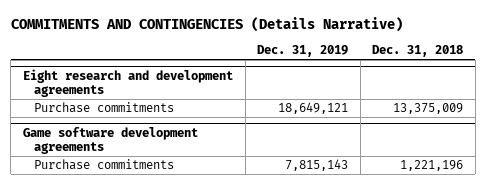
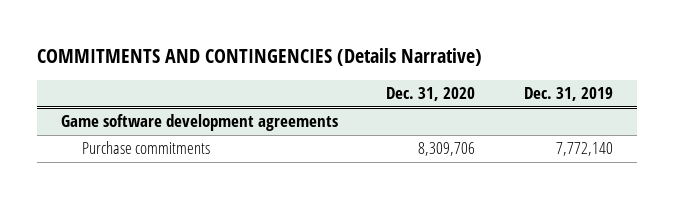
[372,45,464,58] Dec. 31, 2018 -> none
none -> [386,87,476,102] Dec. 31, 2020
[22,69,233,97] Eight research and development agreements -> none
[33,102,174,114] Purchase commitments -> none
[285,159,349,172] 7,815,143 -> [556,142,614,157] 7,772,140

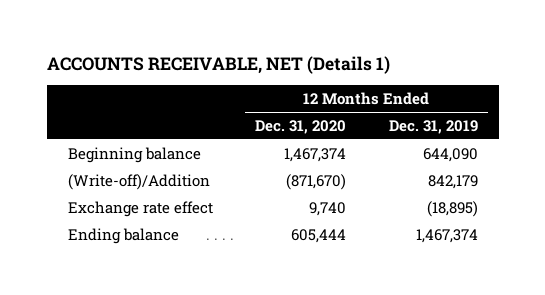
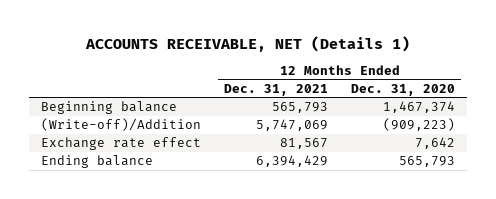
[388,119,478,134] Dec. 31, 2019 -> none
none -> [224,83,329,96] Dec. 31, 2021
[286,173,347,190] (871,670) -> [383,118,456,132] (909,223)
[309,201,347,216] 9,740 -> [415,137,456,150] 7,642
[291,228,347,243] 605,444 -> [399,156,456,168] 565,793

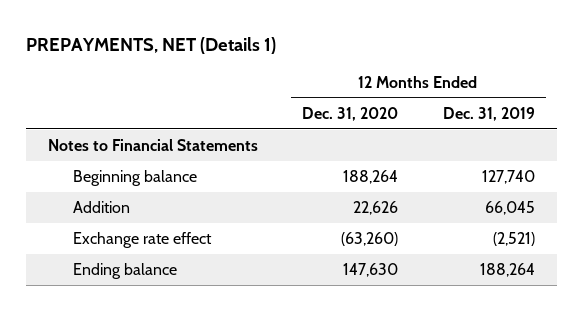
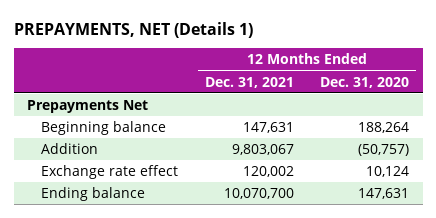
[442,106,535,121] Dec. 31, 2019 -> none
none -> [204,76,294,88] Dec. 31, 2021
[47,139,258,152] Notes to Financial Statements -> none
none -> [27,99,149,113] Prepayments Net
[353,201,399,216] 22,626 -> [358,143,410,156] (50,757)
[341,232,399,247] (63,260) -> [366,165,410,177] 10,124
[343,263,399,278] 147,630 -> [358,187,410,199] 147,631

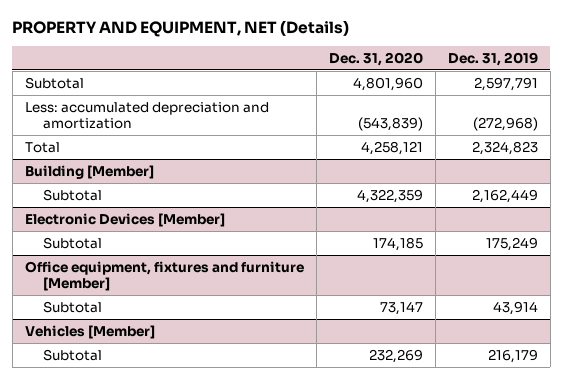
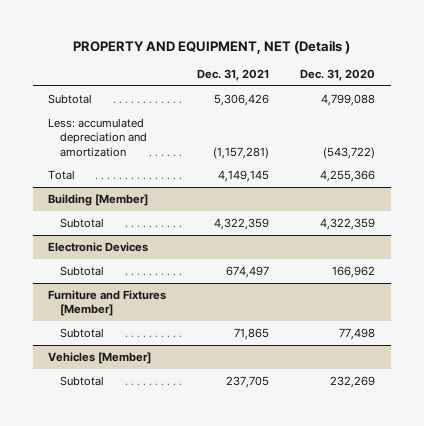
[12,19,350,37] PROPERTY AND EQUIPMENT, NET (Details) -> [72,39,350,54] PROPERTY AND EQUIPMENT, NET (Details )
[447,52,538,67] Dec. 31, 2019 -> none
none -> [197,69,270,82] Dec. 31, 2021
[352,76,423,91] 4,801,960 -> [321,93,376,106] 4,799,088
[357,116,423,131] (543,839) -> [323,146,376,159] (543,722)
[360,140,423,155] 4,258,121 -> [320,169,376,182] 4,255,366
[24,212,225,227] Electronic Devices [Member] -> [48,241,149,252] Electronic Devices
[372,236,423,251] 174,185 -> [332,265,376,278] 166,962
[24,260,304,291] Office equipment, fixtures and furniture [Member] -> [48,289,167,317] Furniture and Fixtures [Member]
[379,300,423,315] 73,147 -> [339,327,376,340] 77,498

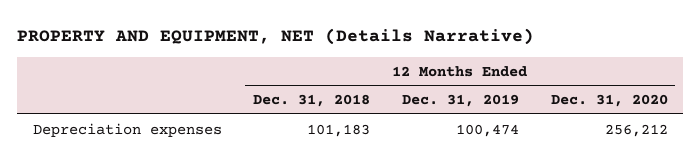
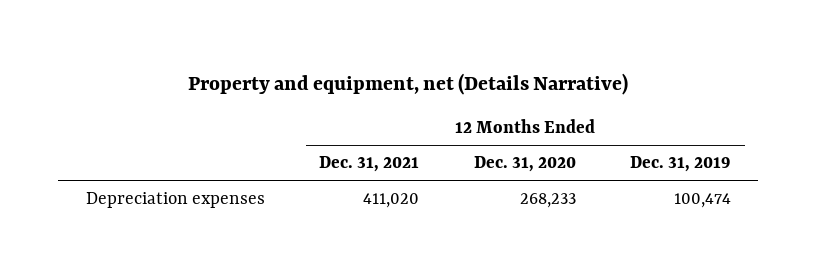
[16,28,534,46] PROPERTY AND EQUIPMENT, NET (Details Narrative) -> [188,72,629,95] Property and equipment, net (Details Narrative)
[253,94,371,108] Dec. 31, 2018 -> none
none -> [319,156,420,173] Dec. 31, 2021
[604,123,668,137] 256,212 -> [519,193,576,209] 268,233

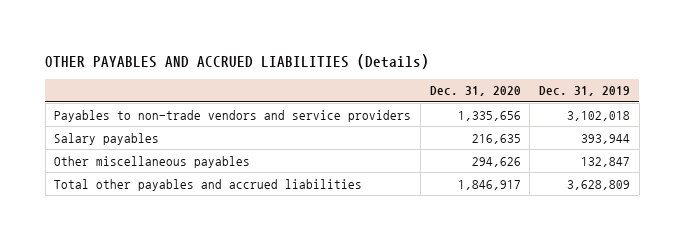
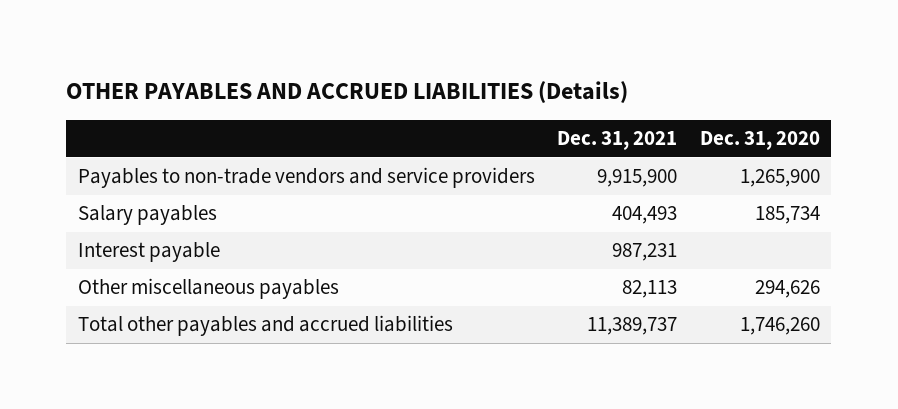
[539,86,631,97] Dec. 31, 2019 -> none
none -> [557,131,678,151] Dec. 31, 2021
[457,110,521,121] 1,335,656 -> [740,169,821,188] 1,265,900
[471,133,521,144] 216,635 -> [755,206,821,225] 185,734
none -> [77,242,220,263] Interest payable
[457,179,521,190] 1,846,917 -> [740,317,821,336] 1,746,260

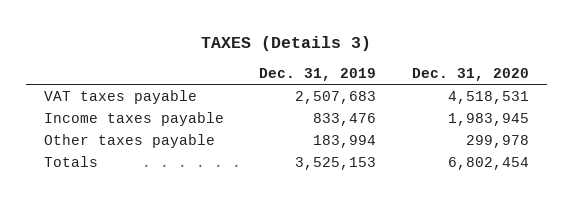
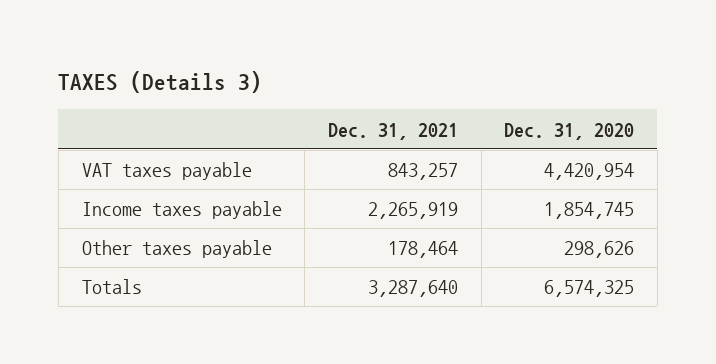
[259,68,377,82] Dec. 31, 2019 -> none
none -> [327,122,458,140] Dec. 31, 2021
[448,90,530,104] 4,518,531 -> [544,163,635,181] 4,420,954
[448,112,530,126] 1,983,945 -> [544,202,635,220] 1,854,745
[466,134,530,148] 299,978 -> [564,241,635,259] 298,626
[448,156,530,170] 6,802,454 -> [544,280,635,298] 6,574,325

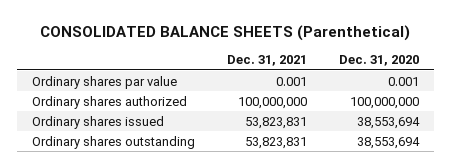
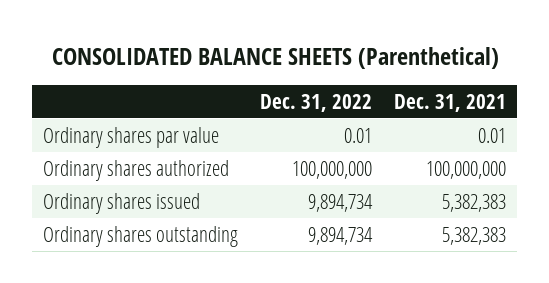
[338,55,419,67] Dec. 31, 2020 -> none
none -> [260,94,373,113] Dec. 31, 2022
[275,76,307,86] 0.001 -> [477,127,506,143] 0.01
[244,116,307,129] 53,823,831 -> [441,193,506,212] 5,382,383
[244,136,307,149] 53,823,831 -> [441,226,506,245] 5,382,383

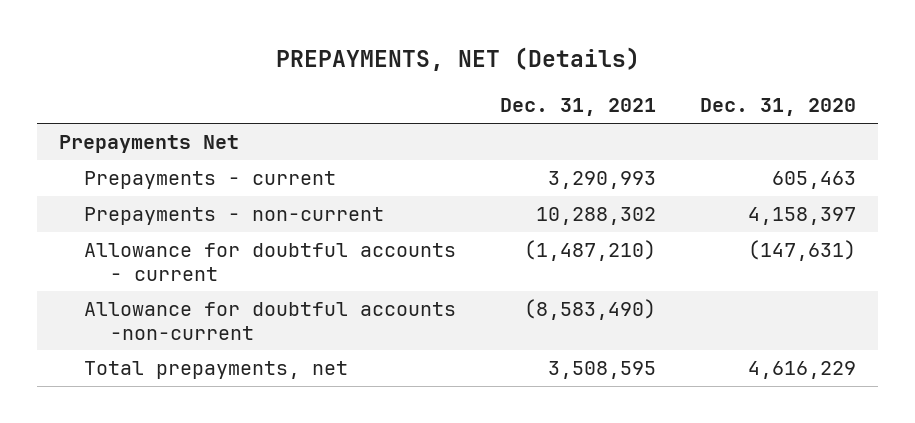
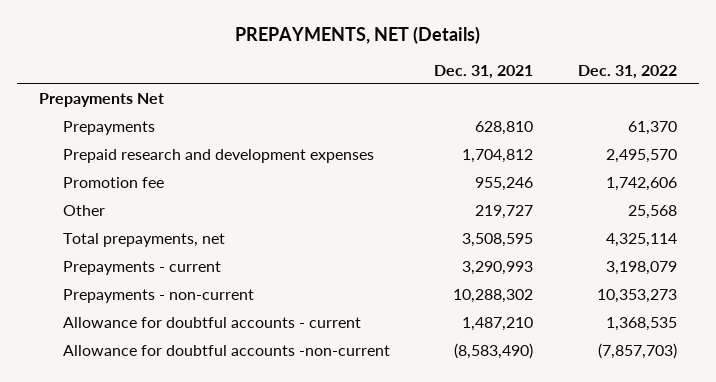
[700,98,857,117] Dec. 31, 2020 -> none
none -> [577,64,677,79] Dec. 31, 2022
none -> [63,121,156,136] Prepayments
none -> [63,149,375,164] Prepaid research and development expenses
none -> [63,177,165,189] Promotion fee
none -> [63,205,106,217] Other
[84,361,349,380] Total prepayments, net -> [63,233,226,248] Total prepayments, net
[524,240,657,262] (1,487,210) -> [462,317,534,332] 1,487,210

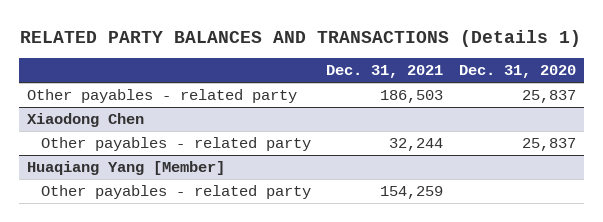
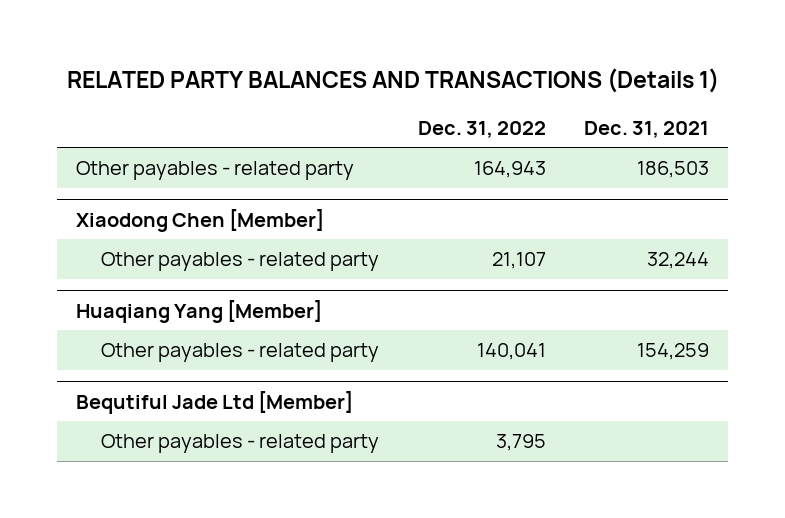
[459,65,577,79] Dec. 31, 2020 -> none
none -> [417,120,546,138] Dec. 31, 2022
[26,113,144,128] Xiaodong Chen -> [76,208,325,232] Xiaodong Chen [Member]
none -> [76,390,354,414] Bequtiful Jade Ltd [Member]
none -> [101,434,380,454] Other payables - related party

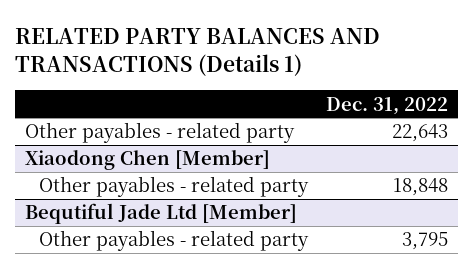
[584,120,710,138] Dec. 31, 2021 -> none
[473,161,546,179] 164,943 -> [392,124,449,143] 22,643
[76,299,323,323] Huaqiang Yang [Member] -> none
[101,343,380,363] Other payables - related party -> none
[491,252,546,270] 21,107 -> [393,178,449,197] 18,848

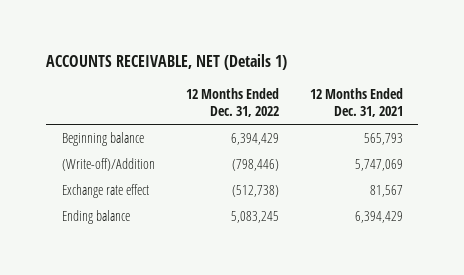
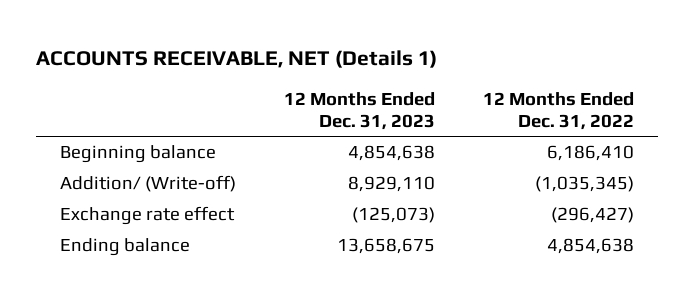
[309,87,403,117] 12 Months Ended Dec. 31, 2021 -> none
none -> [284,91,436,130] 12 Months Ended Dec. 31, 2023
[230,132,279,145] 6,394,429 -> [546,145,634,162] 6,186,410
[61,157,155,171] (Write-off)/Addition -> [60,175,237,193] Addition/ (Write-off)
[231,158,279,171] (798,446) -> [534,176,634,193] (1,035,345)
[231,184,279,197] (512,738) -> [550,207,634,224] (296,427)
[230,210,279,223] 5,083,245 -> [546,238,634,255] 4,854,638

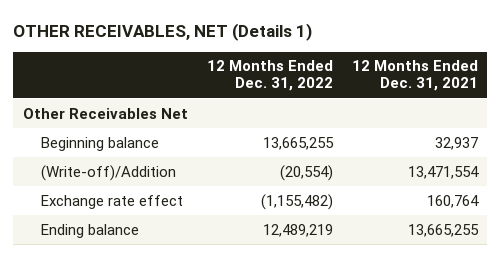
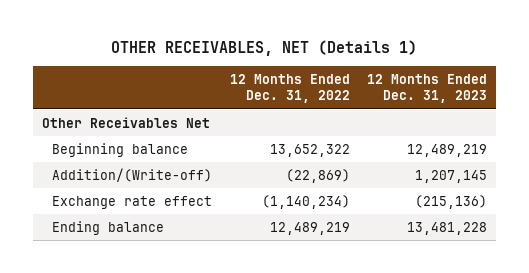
[351,60,478,92] 12 Months Ended Dec. 31, 2021 -> none
none -> [366,74,487,104] 12 Months Ended Dec. 31, 2023
[262,136,334,150] 13,665,255 -> [269,143,350,157] 13,652,322
[40,164,176,181] (Write-off)/Addition -> [52,167,213,182] Addition/(Write-off)
[279,164,333,181] (20,554) -> [285,168,350,183] (22,869)
[260,193,333,210] (1,155,482) -> [261,194,350,209] (1,140,234)

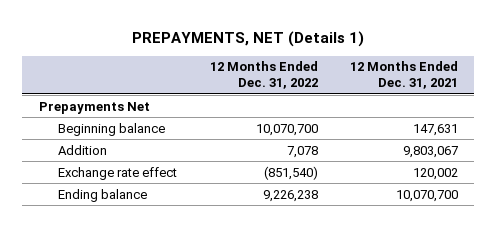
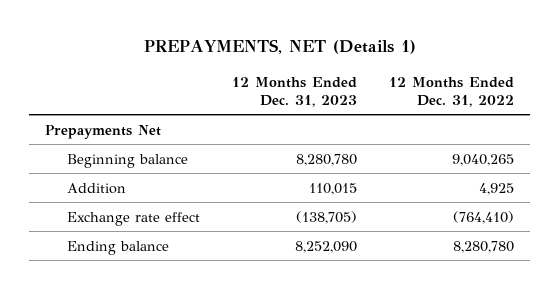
[350,61,459,90] 12 Months Ended Dec. 31, 2021 -> none
none -> [232,76,358,107] 12 Months Ended Dec. 31, 2023
[255,123,318,136] 10,070,700 -> [452,153,515,166] 9,040,265
[286,145,318,158] 7,078 -> [479,182,515,195] 4,925
[263,165,318,180] (851,540) -> [453,210,515,224] (764,410)
[262,189,318,202] 9,226,238 -> [453,240,515,253] 8,280,780

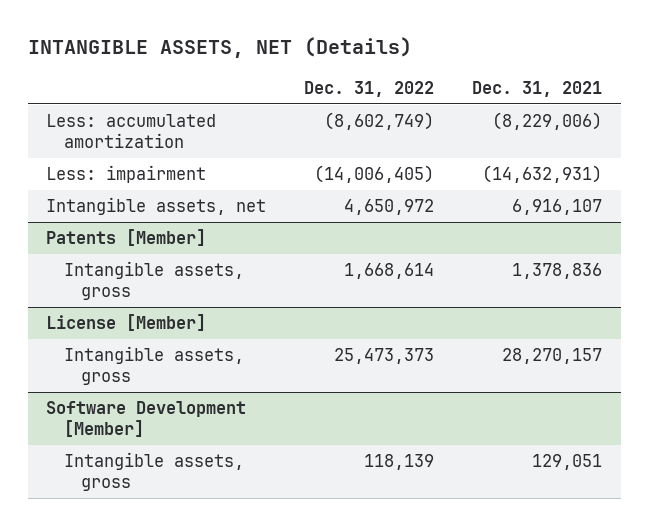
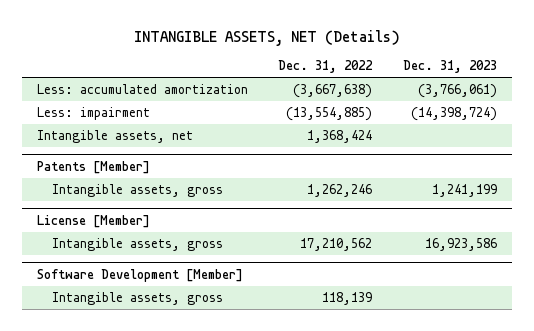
[472,80,603,97] Dec. 31, 2021 -> none
none -> [402,60,497,74] Dec. 31, 2023
[324,112,435,131] (8,602,749) -> [293,83,373,98] (3,667,638)
[314,165,435,184] (14,006,405) -> [286,106,373,121] (13,554,885)
[344,199,435,216] 4,650,972 -> [307,129,373,143] 1,368,424
[344,263,435,280] 1,668,614 -> [307,183,373,197] 1,262,246
[334,348,435,365] 25,473,373 -> [300,237,373,251] 17,210,562

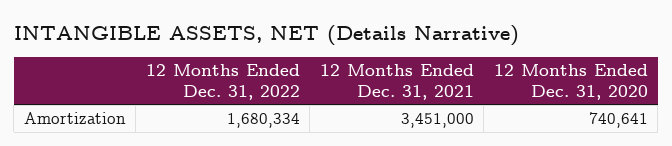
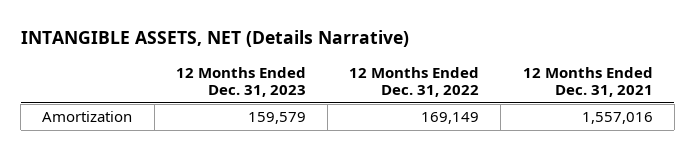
[493,64,648,100] 12 Months Ended Dec. 31, 2020 -> none
none -> [175,66,306,98] 12 Months Ended Dec. 31, 2023
[226,113,300,129] 1,680,334 -> [421,112,480,125] 169,149
[400,113,474,129] 3,451,000 -> [581,112,653,125] 1,557,016

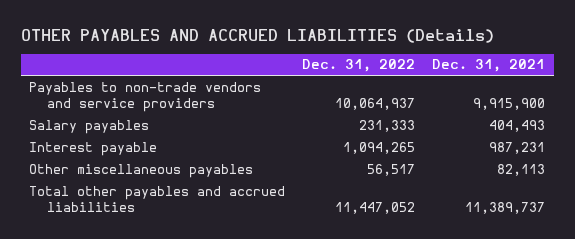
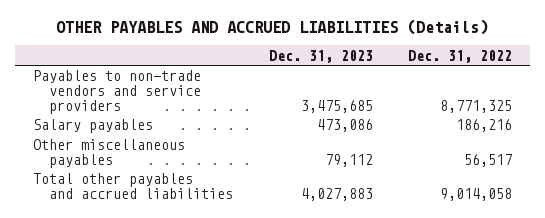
[432,59,546,73] Dec. 31, 2021 -> none
none -> [268,49,373,63] Dec. 31, 2023
[29,141,158,156] Interest payable -> none
[335,98,416,111] 10,064,937 -> [440,99,513,113] 8,771,325
[359,119,416,132] 231,333 -> [456,119,513,133] 186,216
[335,202,416,215] 11,447,052 -> [440,187,513,201] 9,014,058

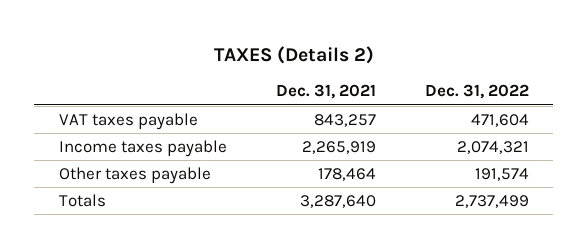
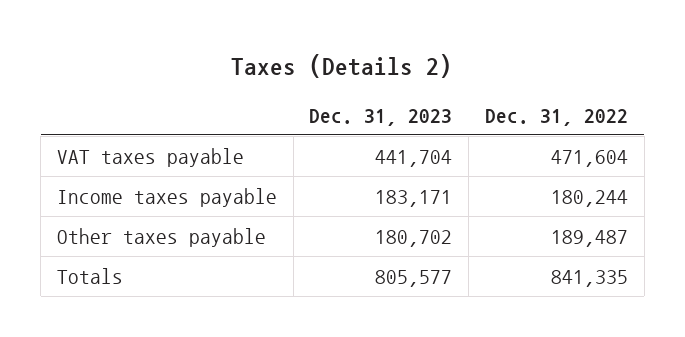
[213,45,374,64] TAXES (Details 2) -> [231,53,453,78] Taxes (Details 2)
[275,84,376,100] Dec. 31, 2021 -> none
none -> [309,108,453,126] Dec. 31, 2023
[456,140,529,154] 2,074,321 -> [550,189,628,207] 180,244
[474,167,529,181] 191,574 -> [550,229,628,247] 189,487
[454,194,529,208] 2,737,499 -> [550,269,628,287] 841,335

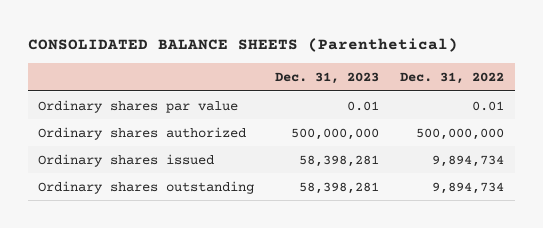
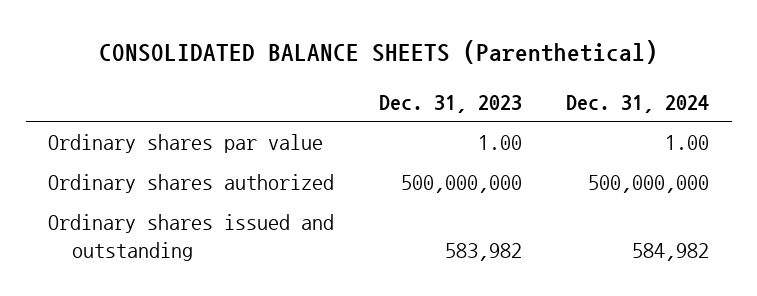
[400,72,505,85] Dec. 31, 2022 -> none
none -> [566,94,710,113] Dec. 31, 2024
[347,100,380,111] 0.01 -> [477,134,522,150] 1.00
[38,180,255,194] Ordinary shares outstanding -> none
[38,153,215,167] Ordinary shares issued -> [48,213,335,261] Ordinary shares issued and outstanding
[299,154,380,167] 58,398,281 -> [444,242,522,261] 583,982

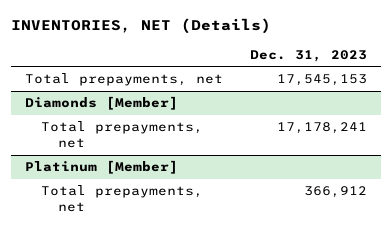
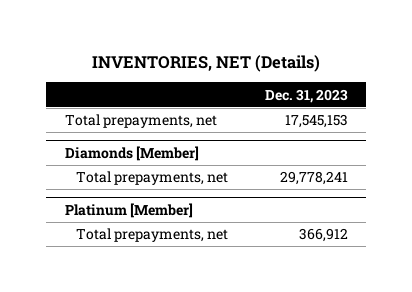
[277,122,368,135] 17,178,241 -> [279,171,348,186] 29,778,241

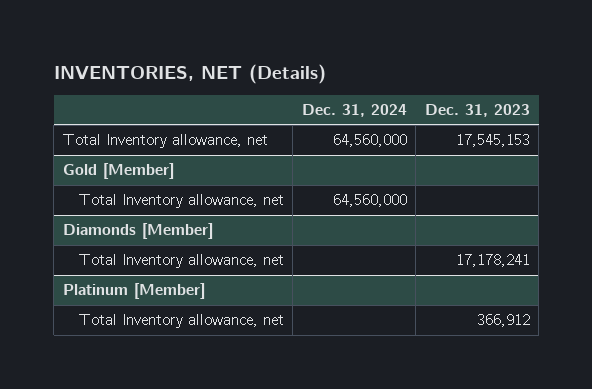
none -> [301,103,407,117] Dec. 31, 2024
[64,114,217,129] Total prepayments, net -> [62,134,268,149] Total Inventory allowance, net
none -> [62,163,174,180] Gold [Member]
none -> [78,194,284,209] Total Inventory allowance, net
[75,171,228,186] Total prepayments, net -> [78,254,284,269] Total Inventory allowance, net
[279,171,348,186] 29,778,241 -> [455,254,530,268] 17,178,241
[75,228,228,243] Total prepayments, net -> [78,314,284,329] Total Inventory allowance, net

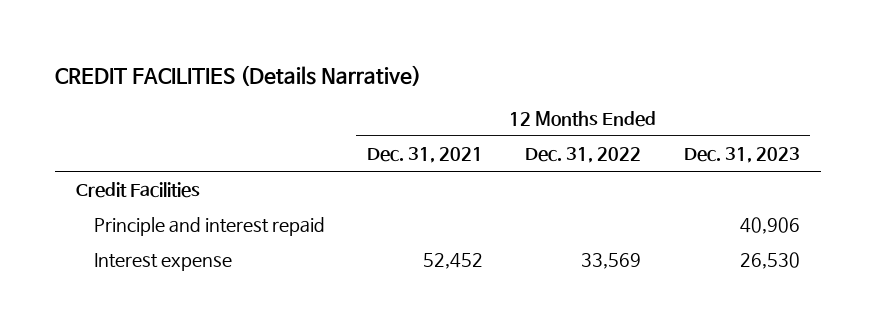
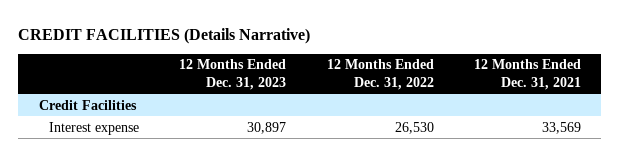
[93,217,325,237] Principle and interest repaid -> none
[423,253,484,270] 52,452 -> [542,121,582,134] 33,569
[581,253,642,270] 33,569 -> [394,121,434,134] 26,530
[739,252,800,270] 26,530 -> [247,121,287,134] 30,897

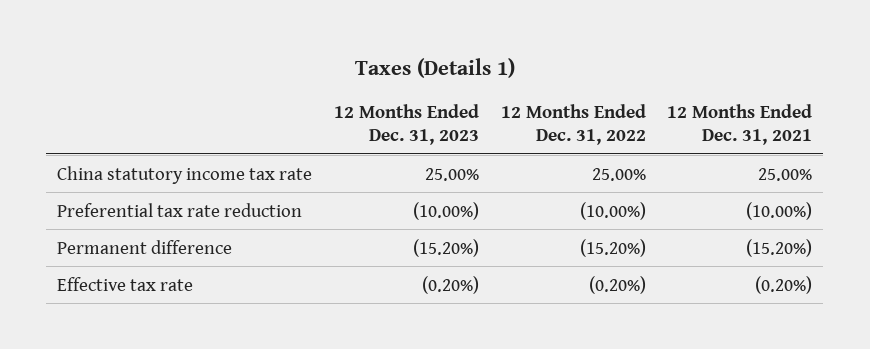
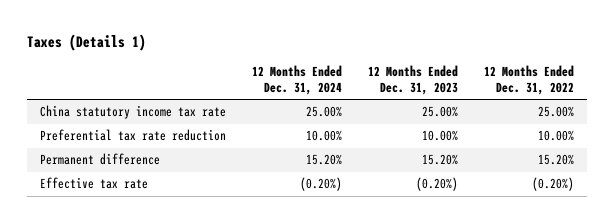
[667,104,813,146] 12 Months Ended Dec. 31, 2021 -> none
none -> [252,64,343,95] 12 Months Ended Dec. 31, 2024
[412,201,479,220] (10.00%) -> [422,130,459,142] 10.00%
[579,201,646,220] (10.00%) -> [538,130,575,142] 10.00%
[412,238,479,257] (15.20%) -> [422,154,459,166] 15.20%
[579,238,646,257] (15.20%) -> [538,154,575,166] 15.20%

